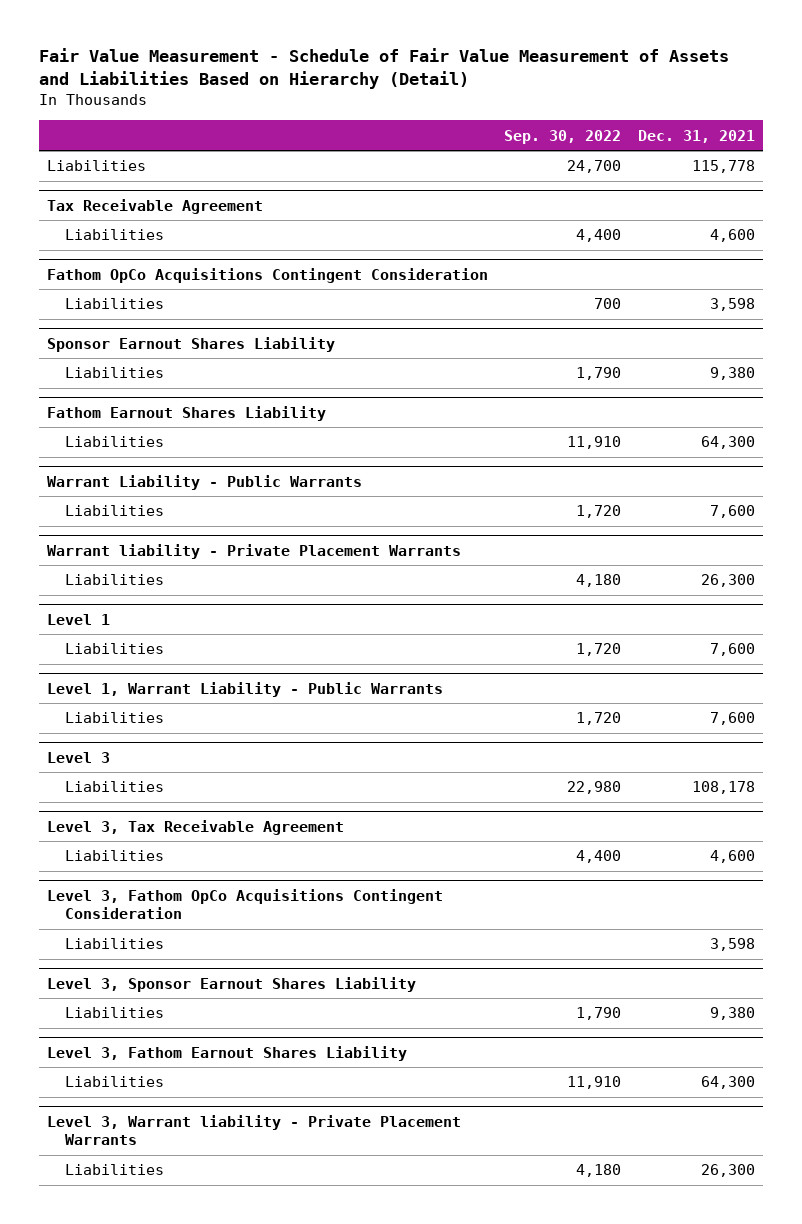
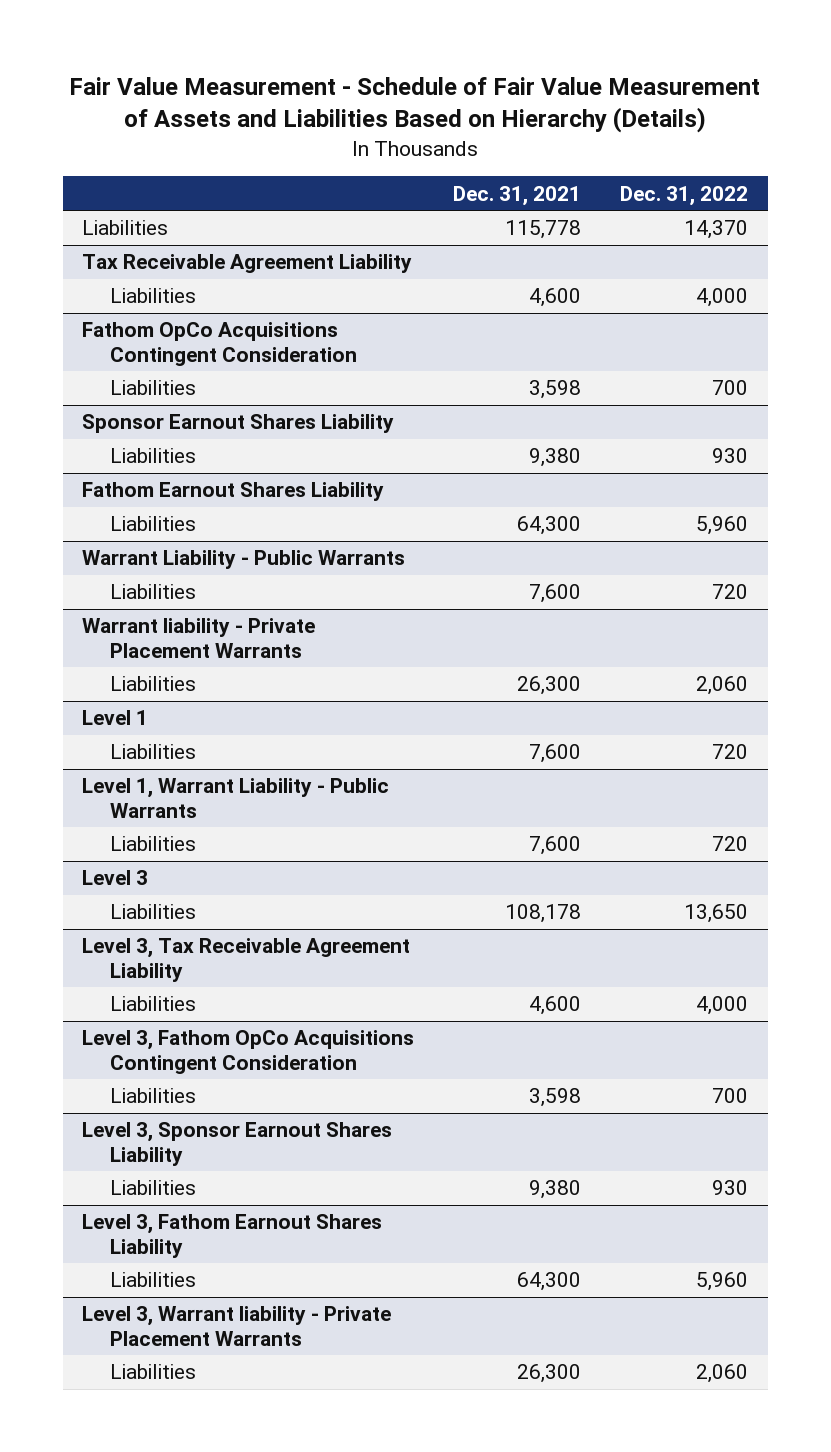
[38,48,729,90] Fair Value Measurement - Schedule of Fair Value Measurement of Assets and Liabilities Based on Hierarchy (Detail) -> [69,77,761,134] Fair Value Measurement - Schedule of Fair Value Measurement of Assets and Liabilities Based on Hierarchy (Details)
[504,129,622,144] Sep. 30, 2022 -> none
none -> [620,185,749,206] Dec. 31, 2022
[47,198,264,214] Tax Receivable Agreement -> [82,254,413,274] Tax Receivable Agreement Liability
[47,819,345,835] Level 3, Tax Receivable Agreement -> [82,938,411,982] Level 3, Tax Receivable Agreement Liability

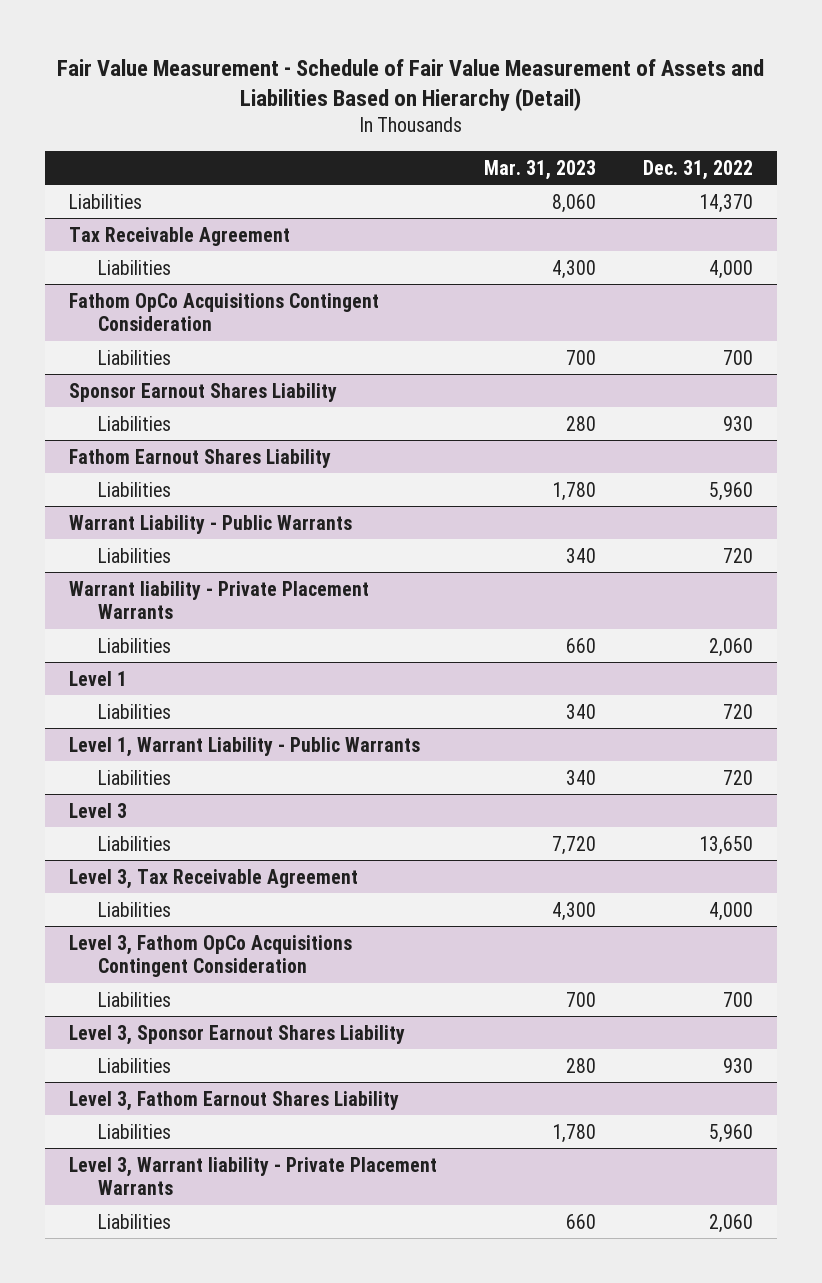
[69,77,761,134] Fair Value Measurement - Schedule of Fair Value Measurement of Assets and Liabilities Based on Hierarchy (Details) -> [57,58,765,111] Fair Value Measurement - Schedule of Fair Value Measurement of Assets and Liabilities Based on Hierarchy (Detail)
[453,185,582,206] Dec. 31, 2021 -> none
none -> [484,159,597,180] Mar. 31, 2023
[82,254,413,274] Tax Receivable Agreement Liability -> [69,226,291,246] Tax Receivable Agreement
[82,938,411,982] Level 3, Tax Receivable Agreement Liability -> [69,868,359,889] Level 3, Tax Receivable Agreement

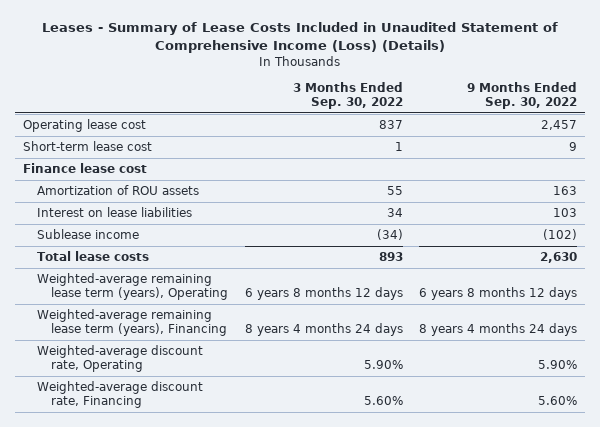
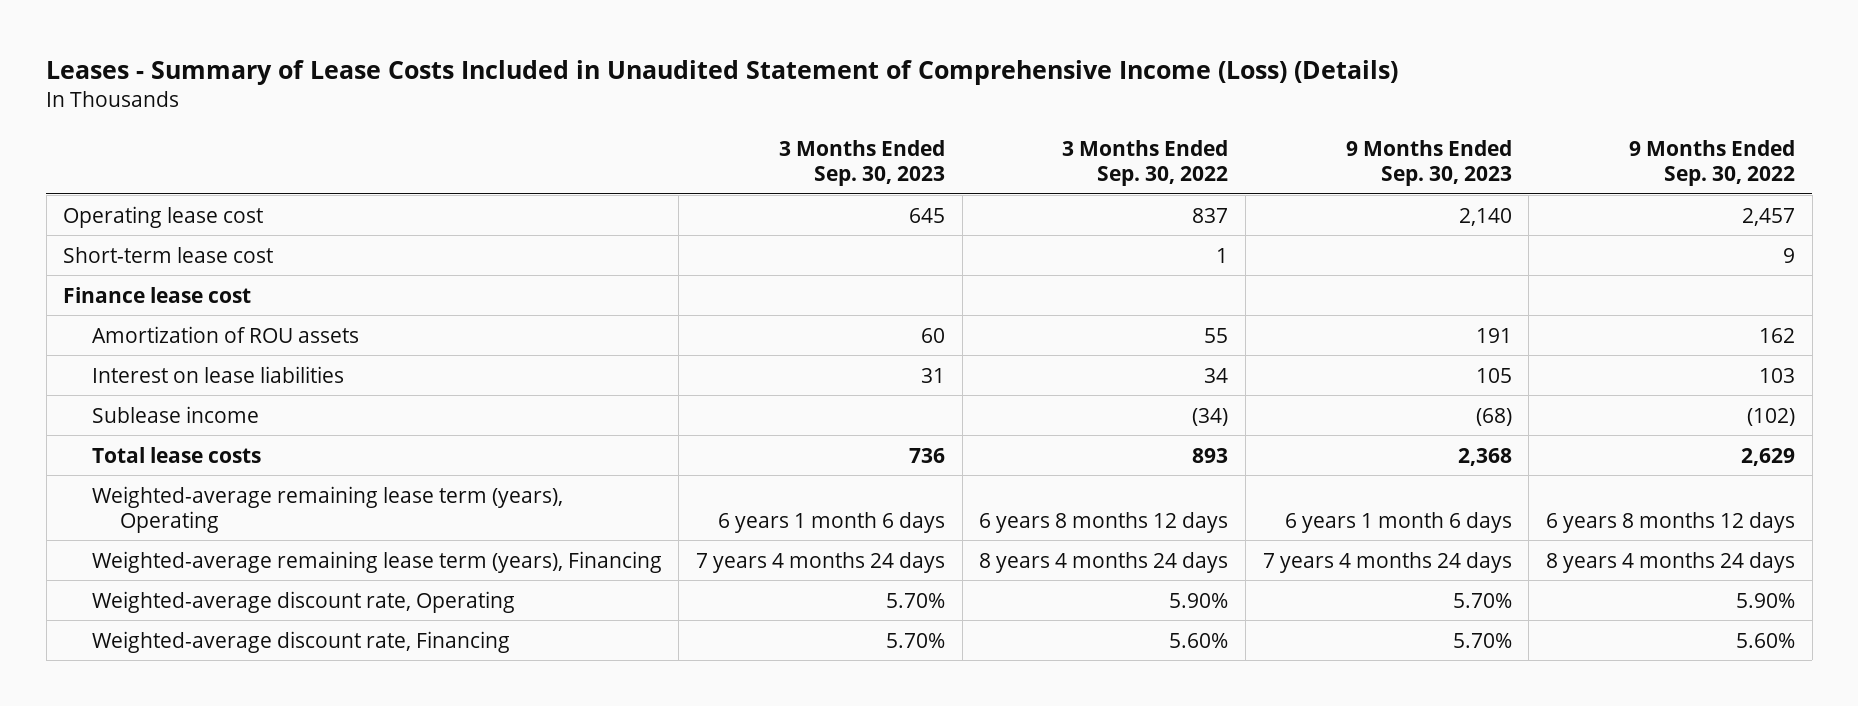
none -> [778,140,945,187] 3 Months Ended Sep. 30, 2023
none -> [1345,140,1512,187] 9 Months Ended Sep. 30, 2023
[553,186,578,196] 163 -> [1759,327,1796,343] 162
[540,252,578,264] 2,630 -> [1741,447,1796,466] 2,629

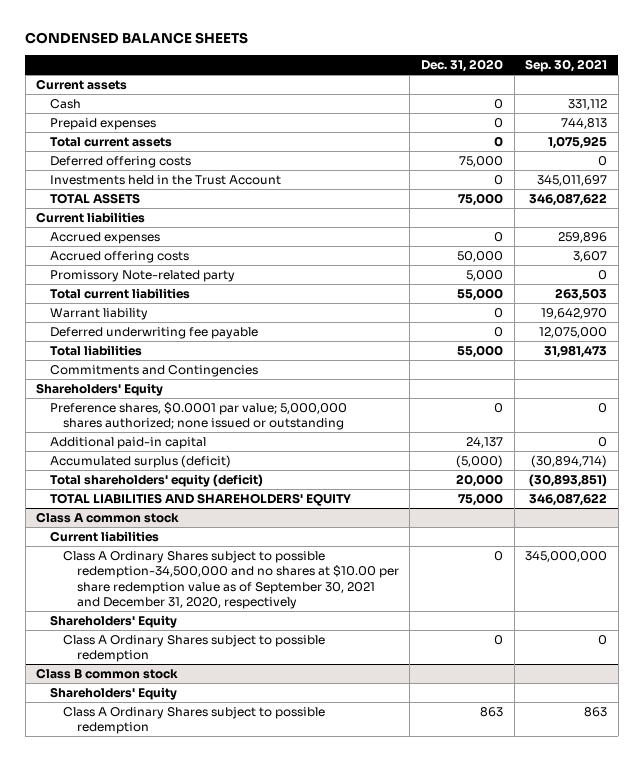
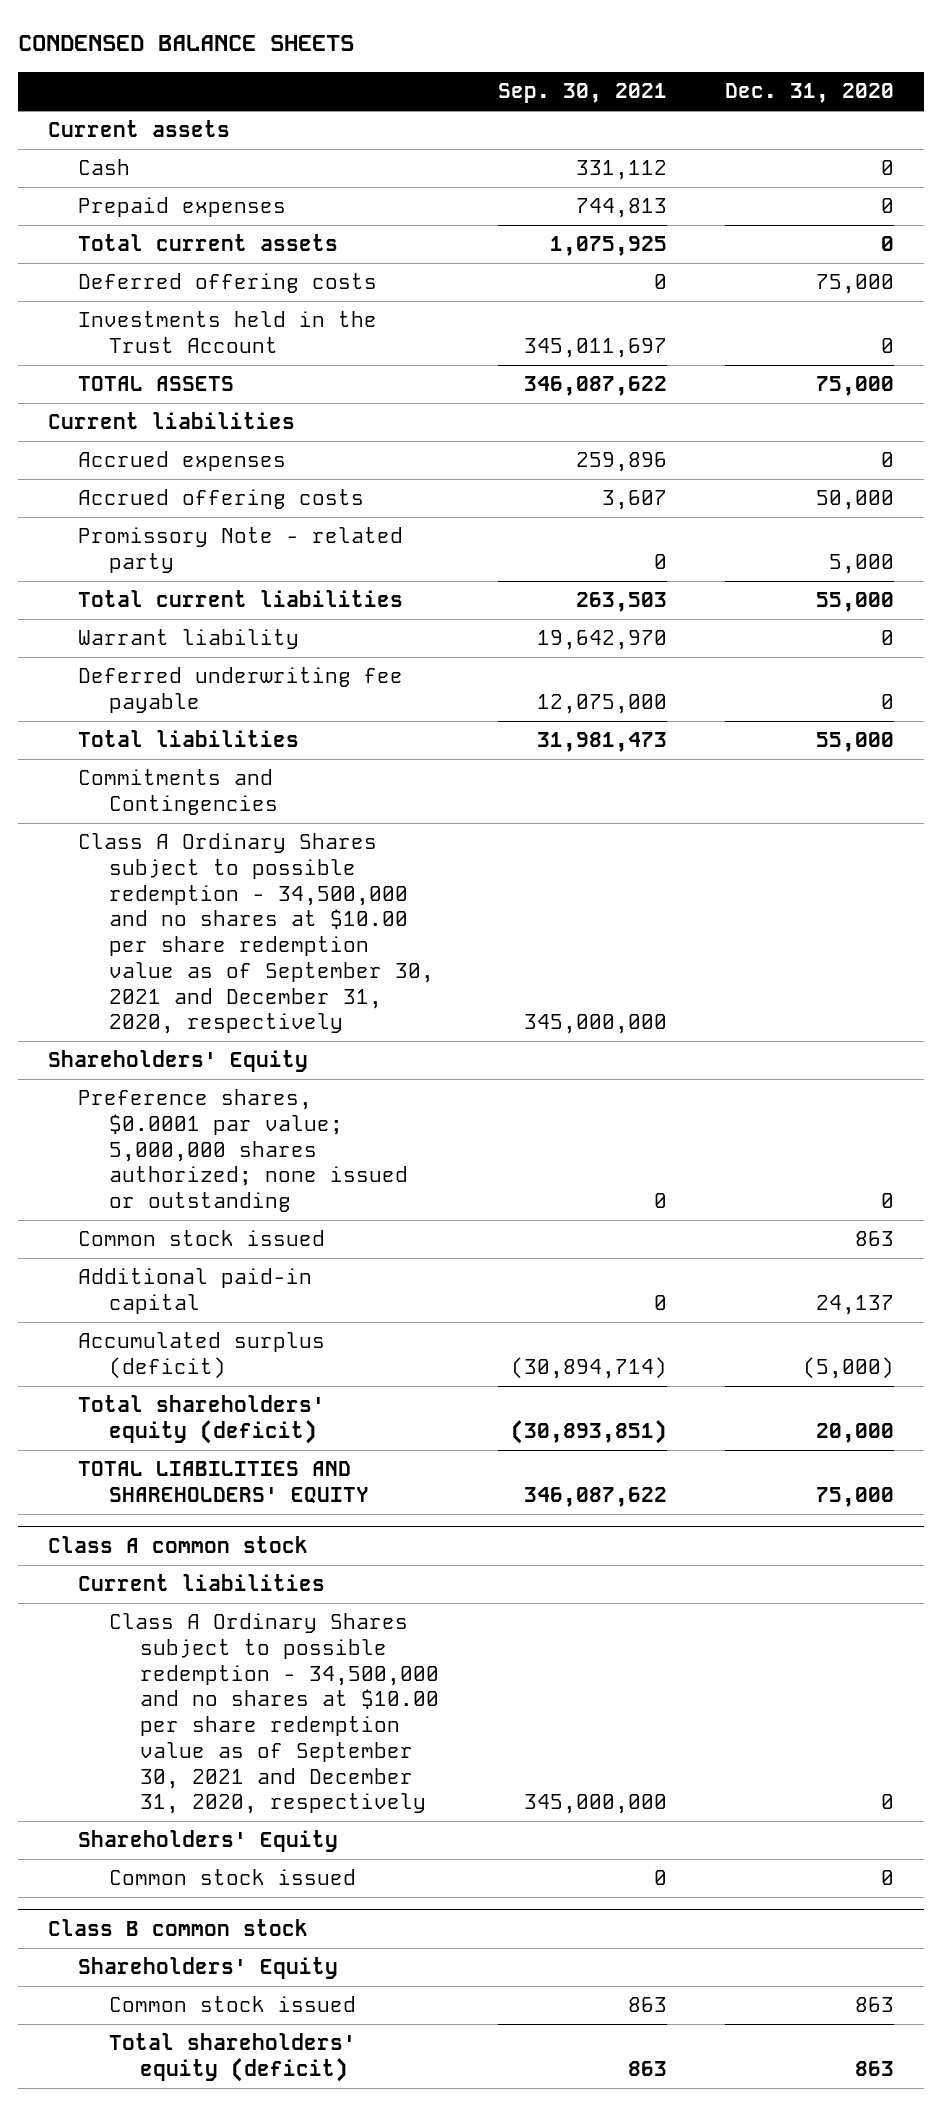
[49,269,235,282] Promissory Note-related party -> [78,527,404,574] Promissory Note - related party
none -> [78,833,435,1035] Class A Ordinary Shares subject to possible redemption - 34,500,000 and no shares at $10.00 per share redemption value as of September 30, 2021 and December 31, 2020, respectively
none -> [78,1230,326,1247] Common stock issued
[63,550,399,609] Class A Ordinary Shares subject to possible redemption-34,500,000 and no shares at $10.00 per share redemption value as of September 30, 2021 and December 31, 2020, respectively -> [109,1613,439,1815] Class A Ordinary Shares subject to possible redemption - 34,500,000 and no shares at $10.00 per share redemption value as of September 30, 2021 and December 31, 2020, respectively
[63,634,326,663] Class A Ordinary Shares subject to possible redemption -> [109,1869,357,1886] Common stock issued
[63,706,326,735] Class A Ordinary Shares subject to possible redemption -> [109,1996,357,2013] Common stock issued
none -> [109,2033,357,2083] Total shareholders' equity (deficit)

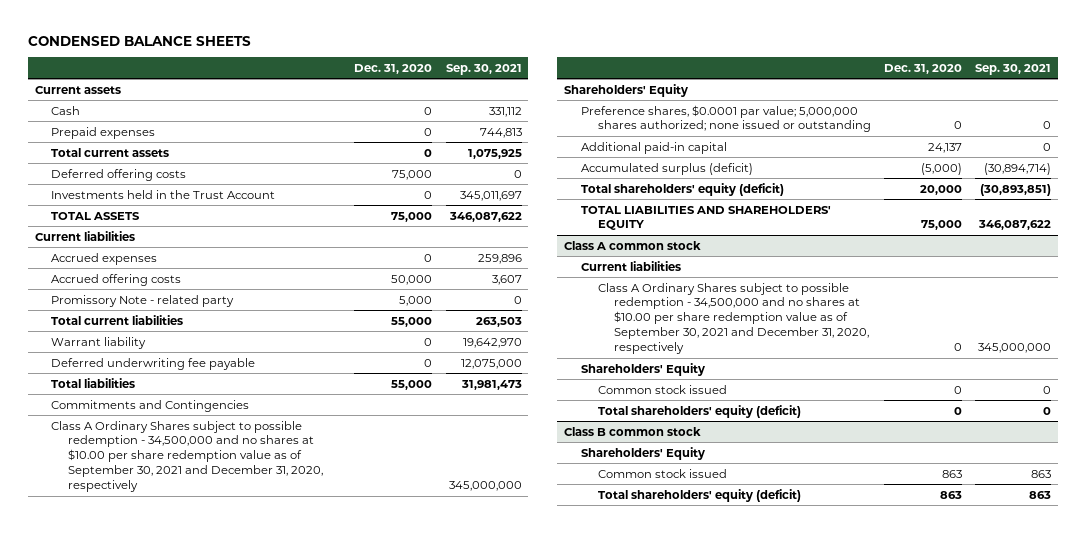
[78,1230,326,1247] Common stock issued -> none
none -> [597,404,801,418] Total shareholders' equity (deficit)

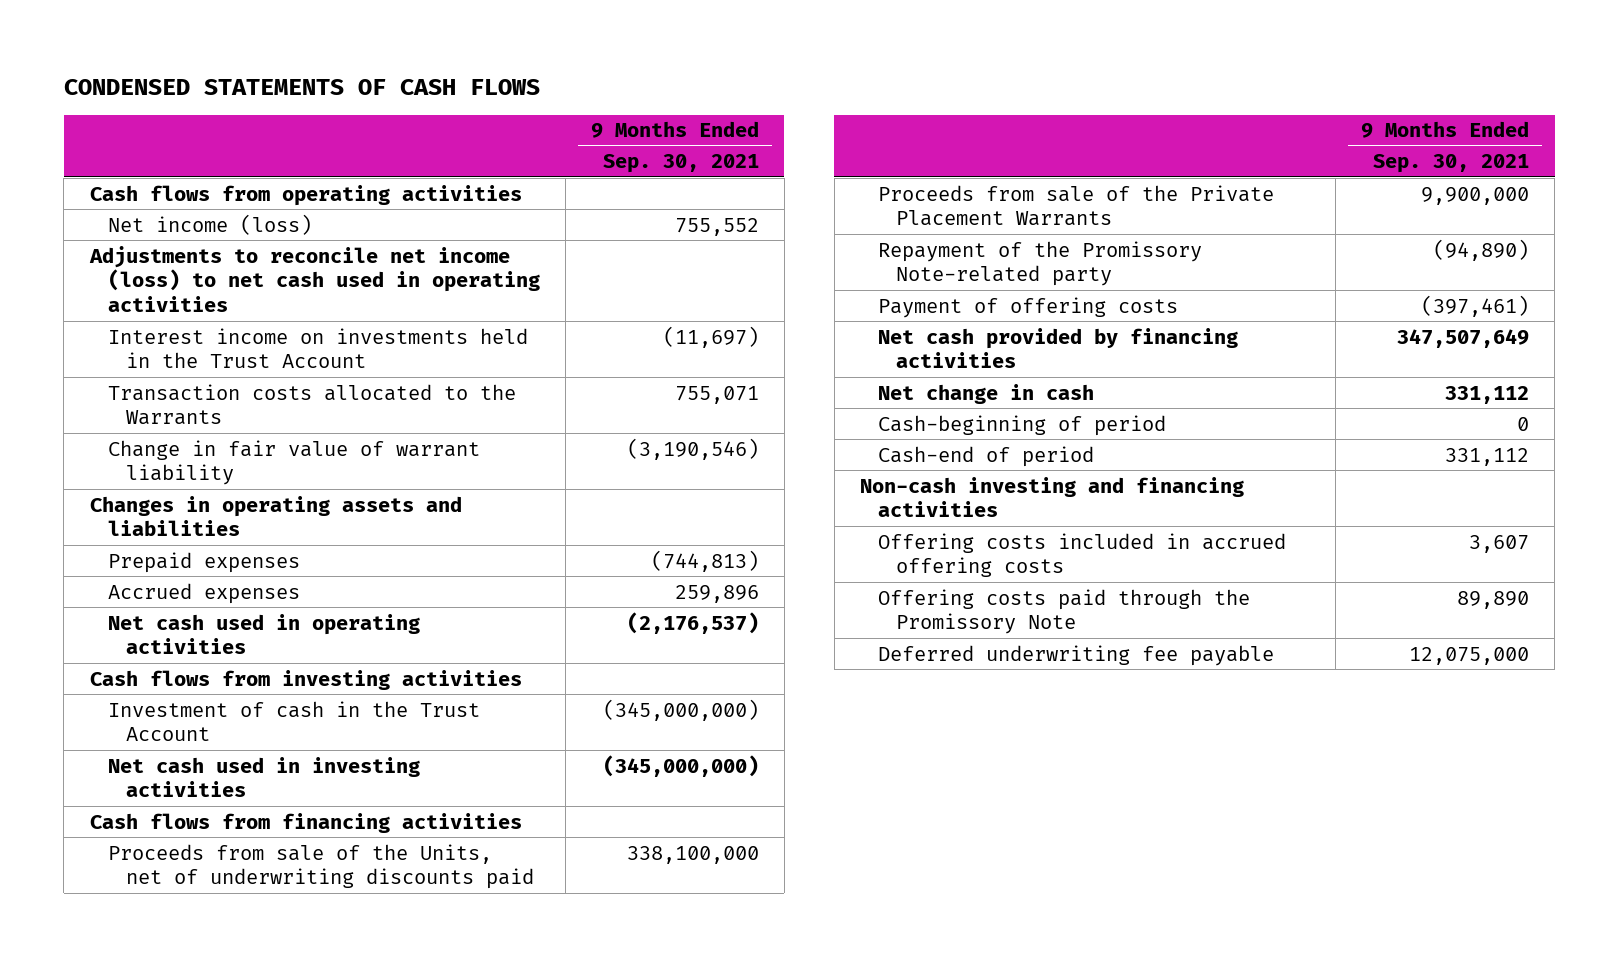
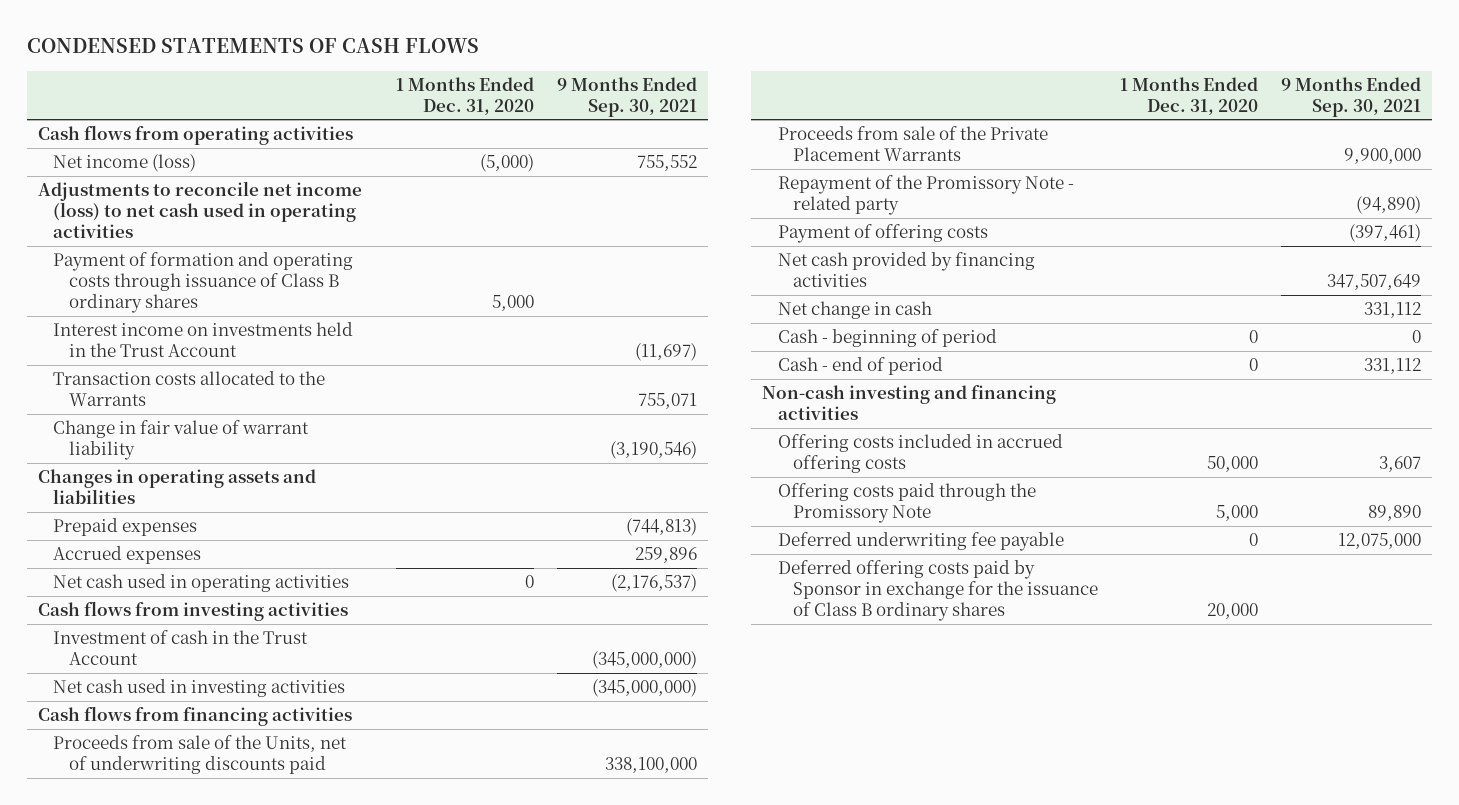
none -> [396,76,535,115] 1 Months Ended Dec. 31, 2020
none -> [53,252,354,314] Payment of formation and operating costs through issuance of Class B ordinary shares
[877,240,1202,287] Repayment of the Promissory Note-related party -> [777,175,1074,216] Repayment of the Promissory Note - related party
[877,414,1166,436] Cash-beginning of period -> [777,329,997,348] Cash - beginning of period
[877,445,1094,467] Cash-end of period -> [777,357,943,376] Cash - end of period
none -> [777,560,1098,622] Deferred offering costs paid by Sponsor in exchange for the issuance of Class B ordinary shares

